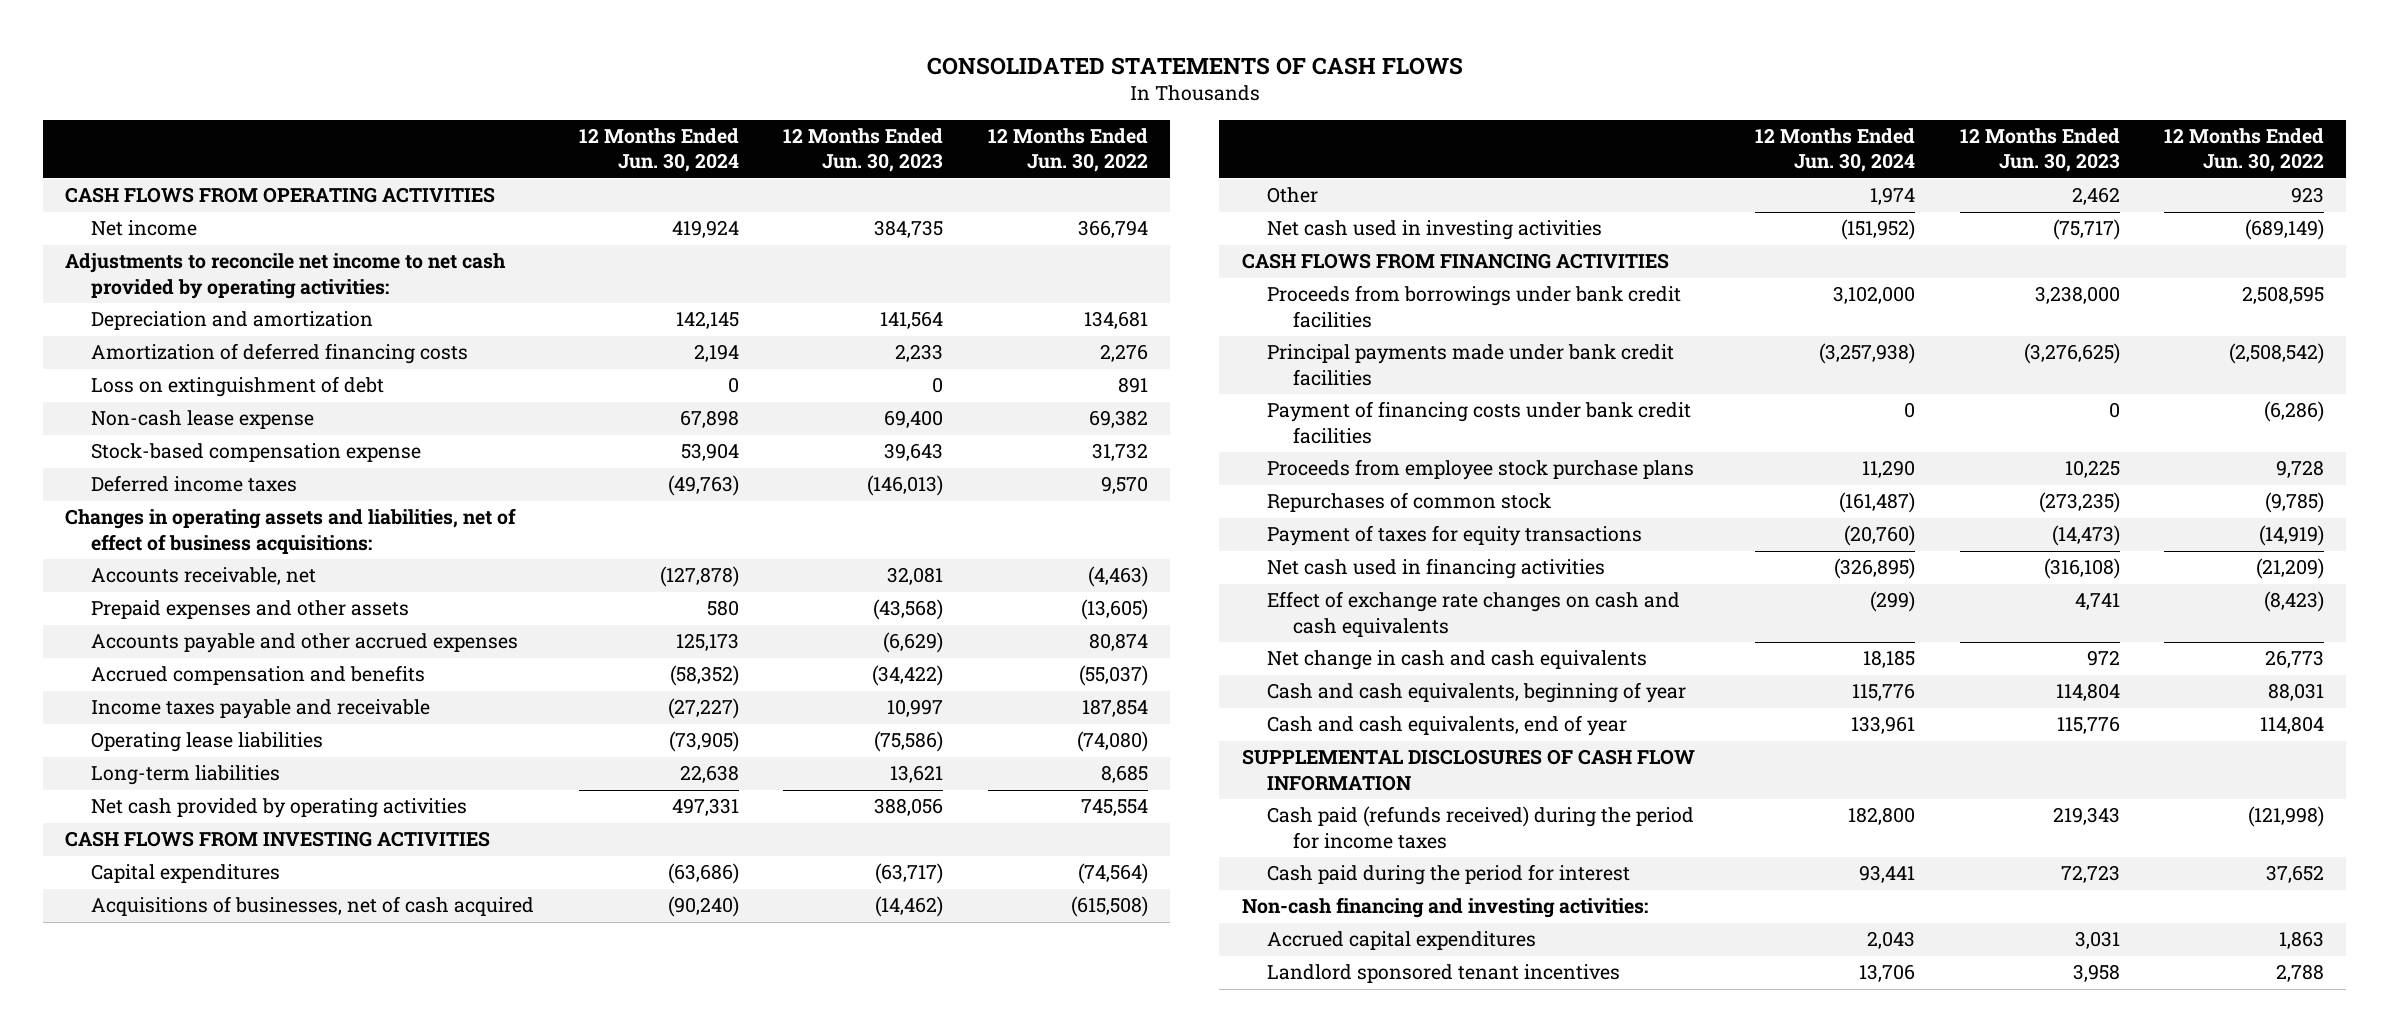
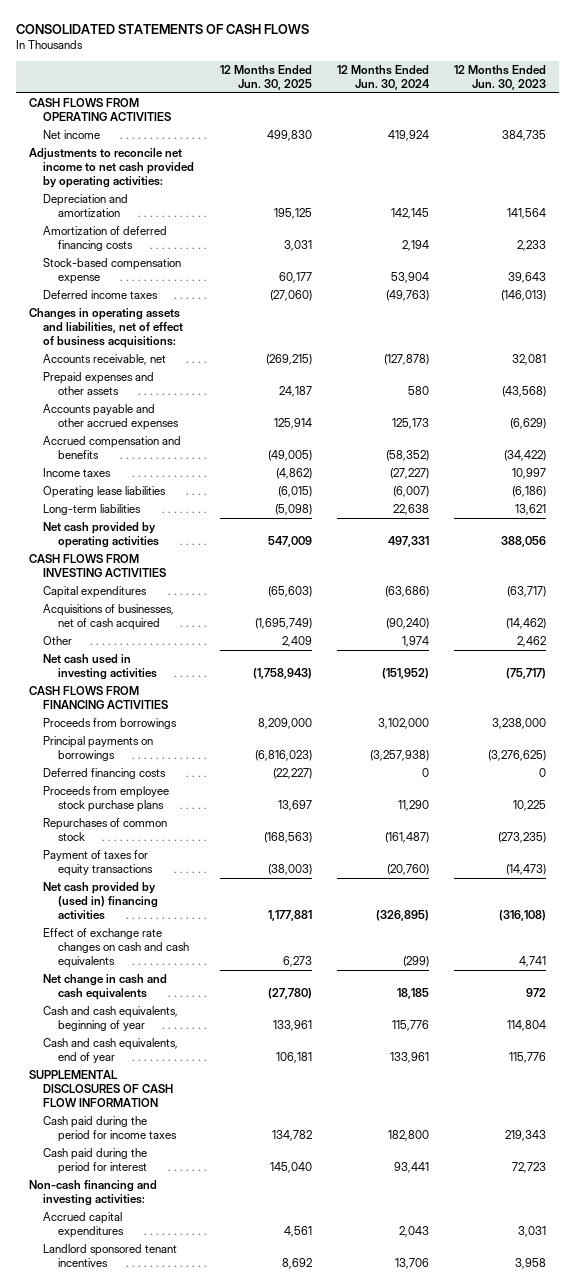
[987,128,1148,173] 12 Months Ended Jun. 30, 2022 -> none
none -> [219,65,312,90] 12 Months Ended Jun. 30, 2025
[91,376,385,398] Loss on extinguishment of debt -> none
[91,410,315,430] Non-cash lease expense -> none
[91,699,431,720] Income taxes payable and receivable -> [43,468,112,478] Income taxes
[668,731,739,753] (73,905) -> [393,486,430,498] (6,007)
[874,731,944,753] (75,586) -> [512,486,547,498] (6,186)
[1267,401,1692,444] Payment of financing costs under bank credit facilities -> none
[1267,285,1682,328] Proceeds from borrowings under bank credit facilities -> [43,718,178,730] Proceeds from borrowings
[1267,344,1675,386] Principal payments made under bank credit facilities -> [43,736,154,761] Principal payments on borrowings
none -> [43,768,167,780] Deferred financing costs
[1267,558,1606,580] Net cash used in financing activities -> [43,882,159,920] Net cash provided by (used in) financing activities
[1267,806,1695,849] Cash paid (refunds received) during the period for income taxes -> [43,1116,178,1142] Cash paid during the period for income taxes

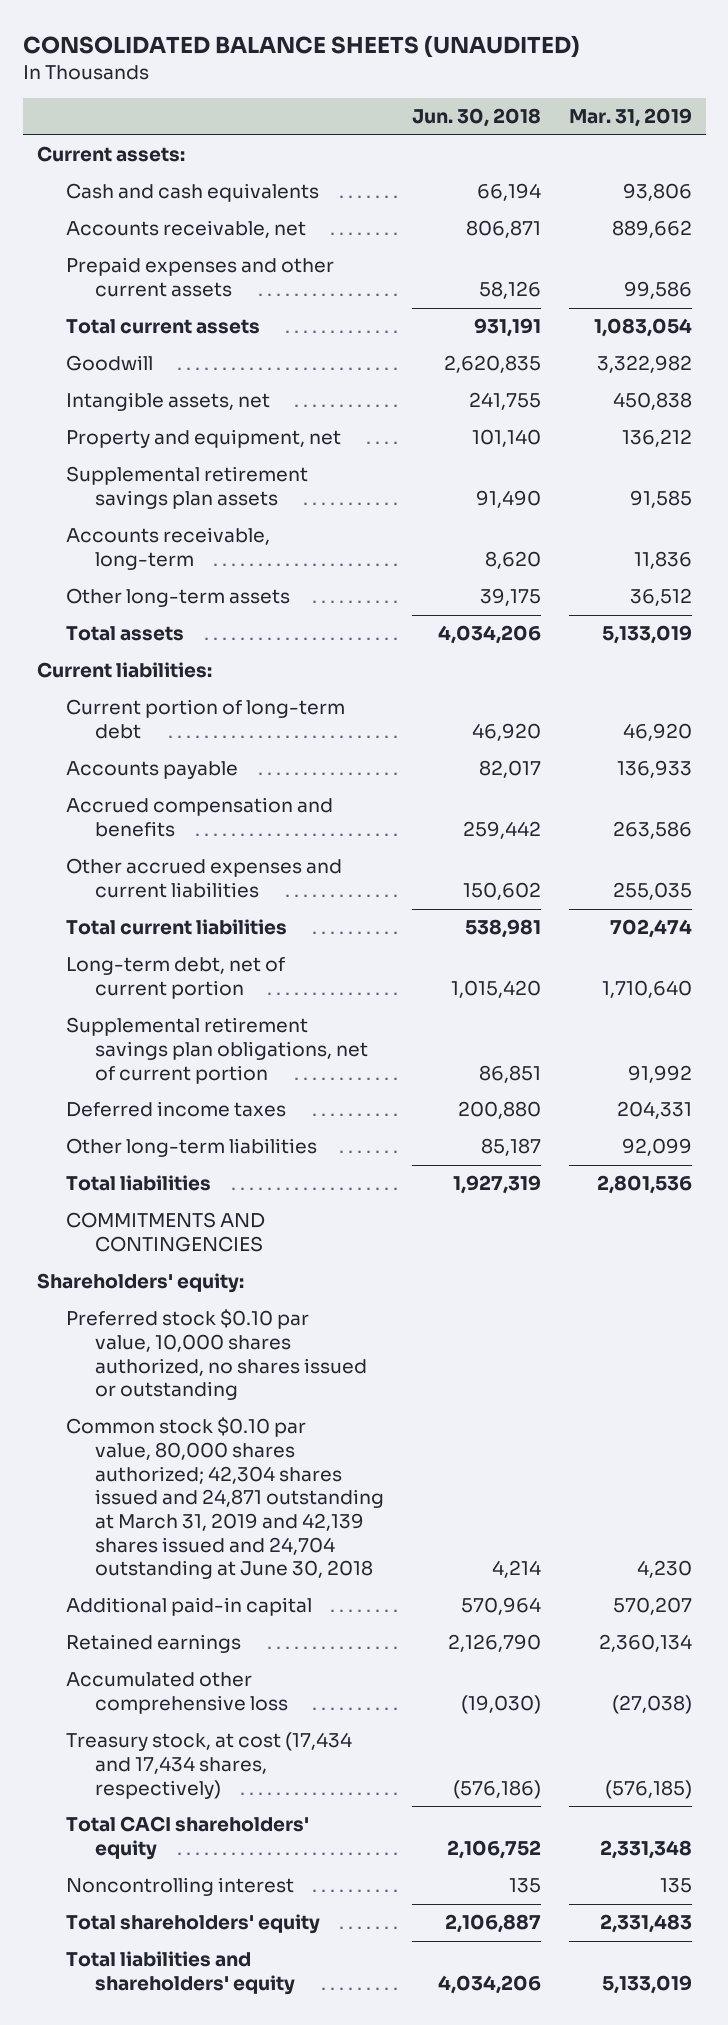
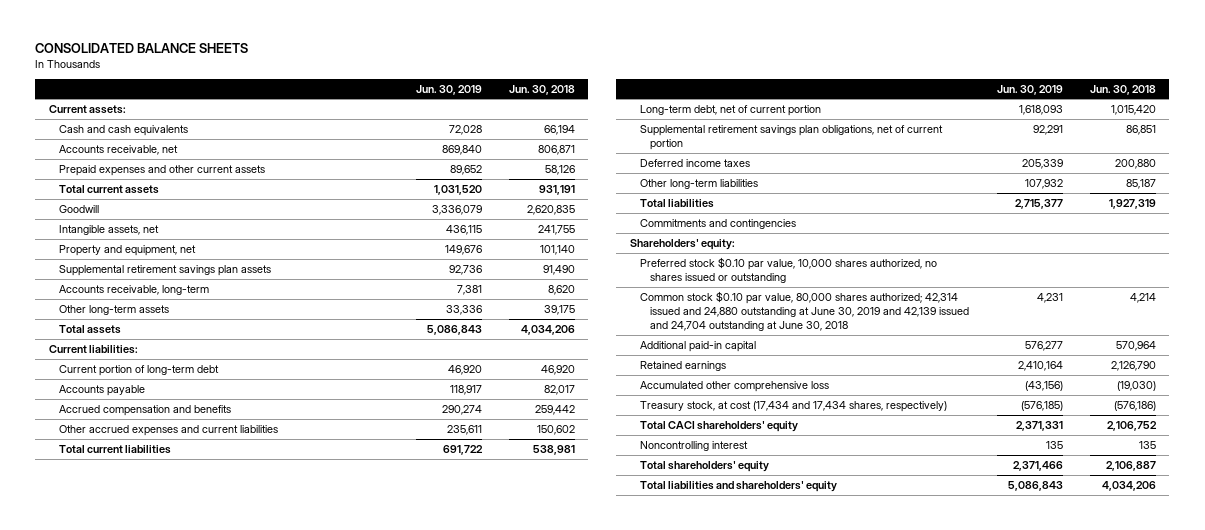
[22,34,580,58] CONSOLIDATED BALANCE SHEETS (UNAUDITED) -> [35,42,249,53] CONSOLIDATED BALANCE SHEETS
[568,108,692,128] Mar. 31, 2019 -> none
none -> [415,84,482,95] Jun. 30, 2019
[65,1212,265,1253] COMMITMENTS AND CONTINGENCIES -> [640,218,797,229] Commitments and contingencies
[65,1417,385,1580] Common stock $0.10 par value, 80,000 shares authorized; 42,304 shares issued and 24,871 outstanding at March 31, 2019 and 42,139 shares issued and 24,704 outstanding at June 30, 2018 -> [640,290,970,331] Common stock $0.10 par value, 80,000 shares authorized; 42,314 issued and 24,880 outstanding at June 30, 2019 and 42,139 issued and 24,704 outstanding at June 30, 2018

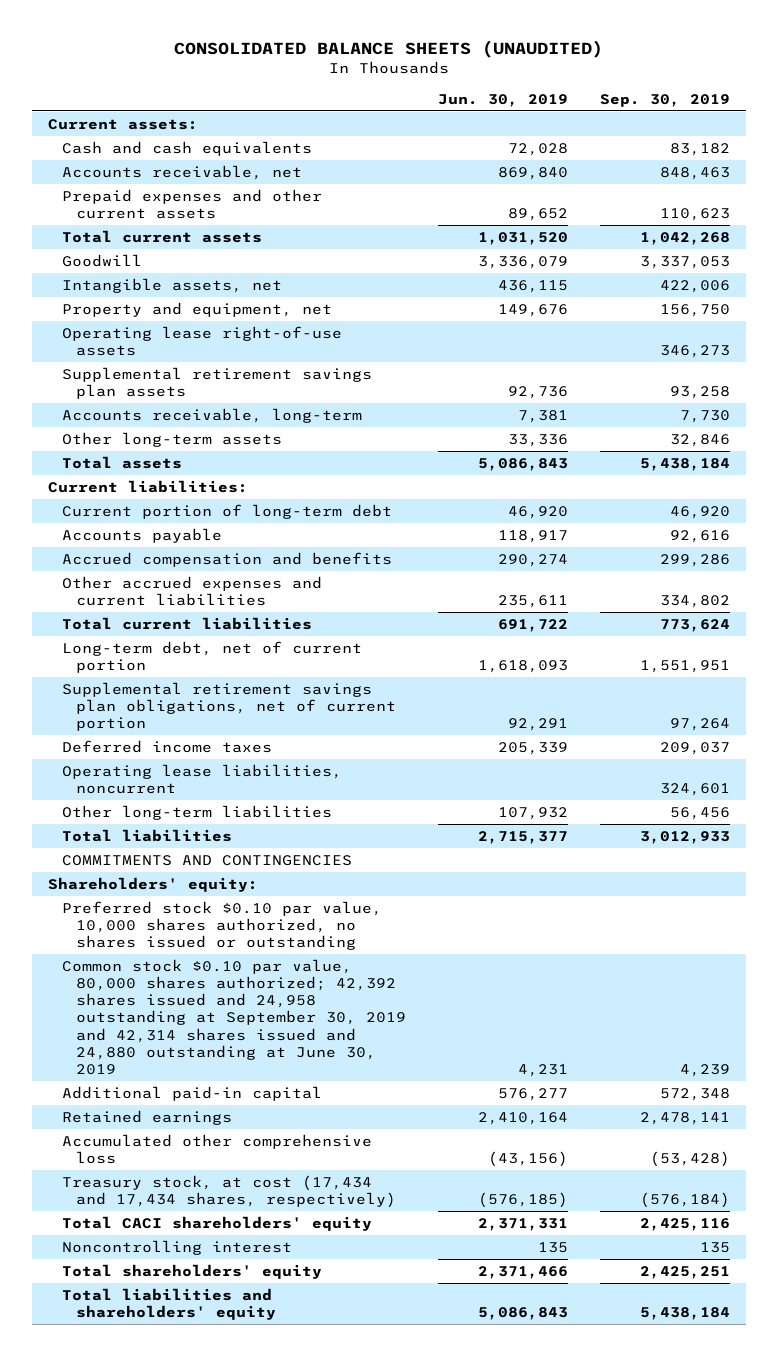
[35,42,249,53] CONSOLIDATED BALANCE SHEETS -> [174,39,604,58] CONSOLIDATED BALANCE SHEETS (UNAUDITED)
[508,84,575,95] Jun. 30, 2018 -> none
none -> [600,93,731,107] Sep. 30, 2019
none -> [61,325,342,357] Operating lease right-of-use assets
none -> [61,763,342,795] Operating lease liabilities, noncurrent
[640,218,797,229] Commitments and contingencies -> [61,854,352,866] COMMITMENTS AND CONTINGENCIES
[640,290,970,331] Common stock $0.10 par value, 80,000 shares authorized; 42,314 issued and 24,880 outstanding at June 30, 2019 and 42,139 issued and 24,704 outstanding at June 30, 2018 -> [61,958,406,1076] Common stock $0.10 par value, 80,000 shares authorized; 42,392 shares issued and 24,958 outstanding at September 30, 2019 and 42,314 shares issued and 24,880 outstanding at June 30, 2019

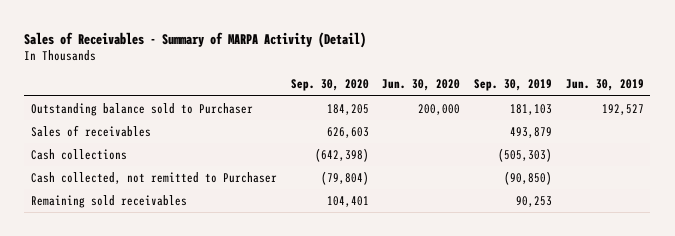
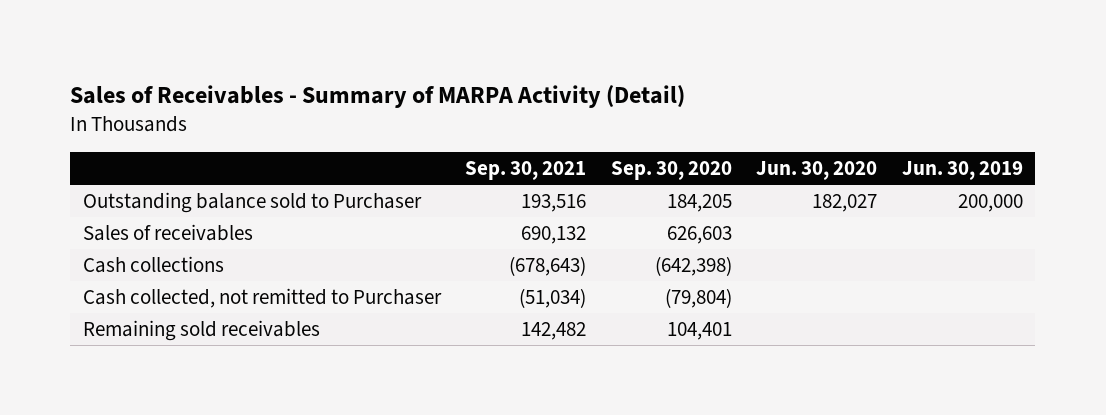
[473,79,552,92] Sep. 30, 2019 -> none
none -> [465,161,587,181] Sep. 30, 2021
[418,103,461,115] 200,000 -> [812,193,878,212] 182,027
[601,103,644,115] 192,527 -> [957,193,1023,212] 200,000

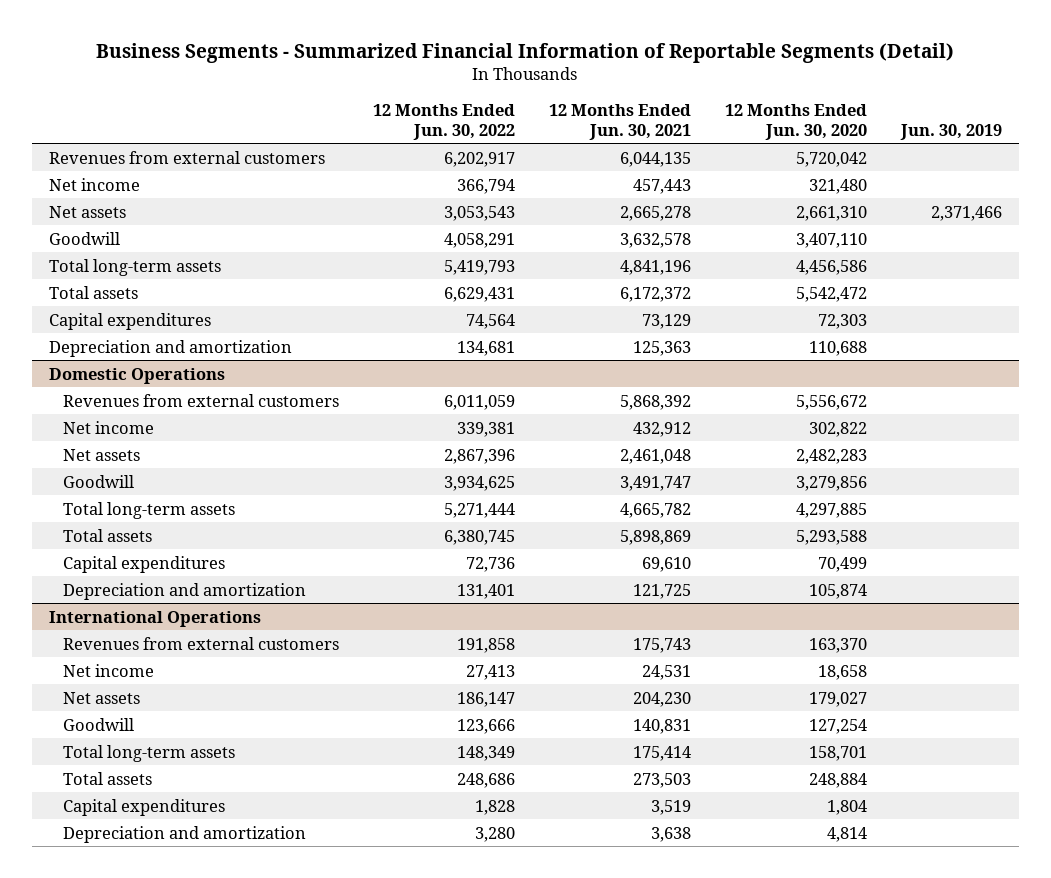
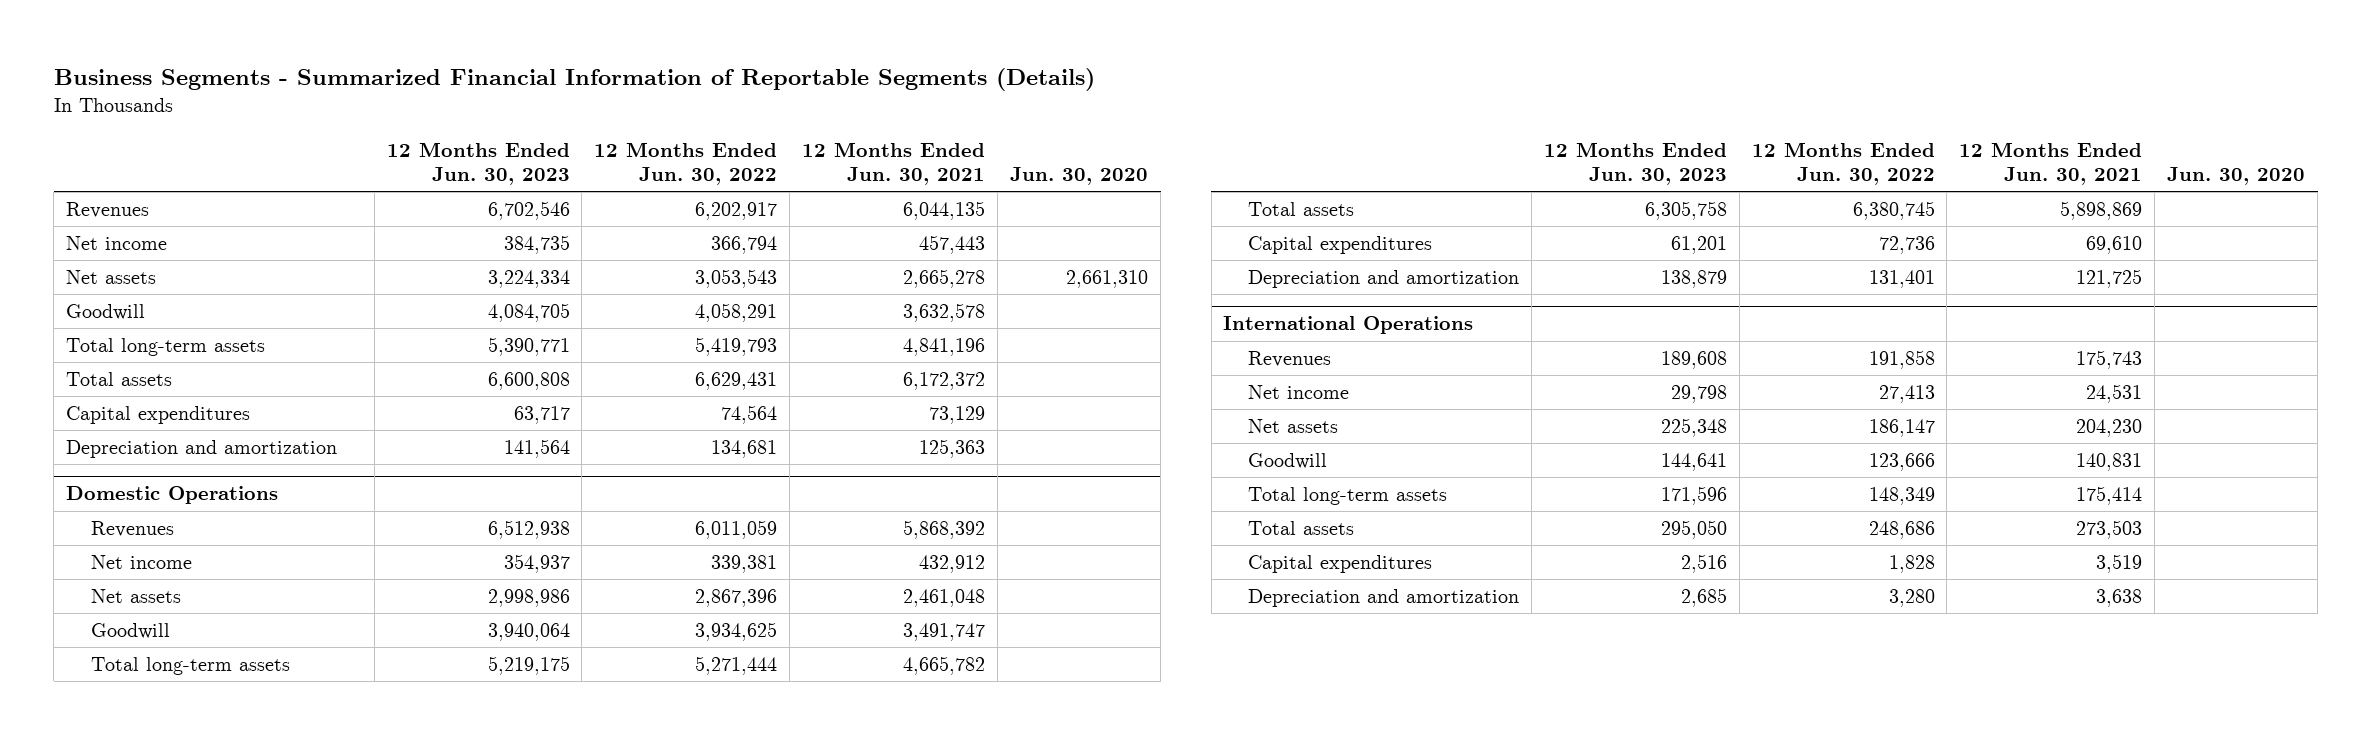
[96,42,955,63] Business Segments - Summarized Financial Information of Reportable Segments (Detail) -> [53,68,1095,92] Business Segments - Summarized Financial Information of Reportable Segments (Details)
[725,104,868,140] 12 Months Ended Jun. 30, 2020 -> none
[899,123,1002,140] Jun. 30, 2019 -> none
none -> [386,141,570,186] 12 Months Ended Jun. 30, 2023
none -> [1010,167,1149,186] Jun. 30, 2020
[48,150,325,164] Revenues from external customers -> [66,202,150,219] Revenues
[63,393,340,407] Revenues from external customers -> [90,521,174,538] Revenues
[63,636,340,650] Revenues from external customers -> [1247,351,1331,368] Revenues

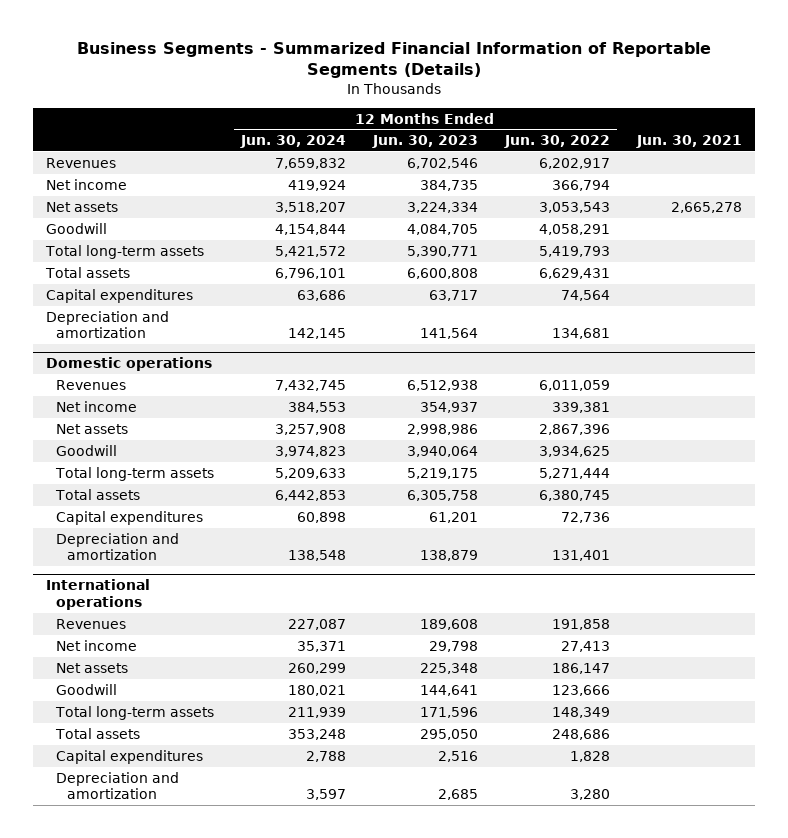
[802,141,986,186] 12 Months Ended Jun. 30, 2021 -> none
[1010,167,1149,186] Jun. 30, 2020 -> none
none -> [240,135,347,149] Jun. 30, 2024
none -> [635,135,742,149] Jun. 30, 2021
[66,486,279,505] Domestic Operations -> [45,357,212,372] Domestic operations
[1223,316,1474,335] International Operations -> [45,579,150,610] International operations

